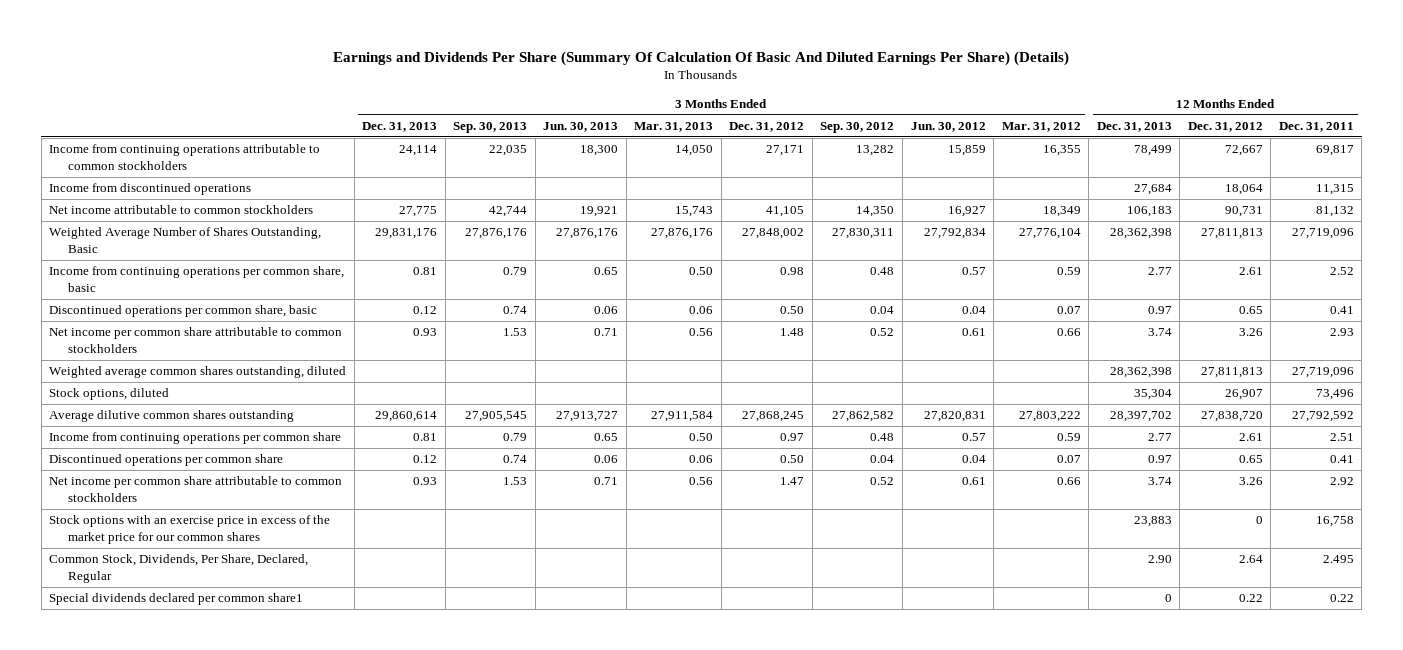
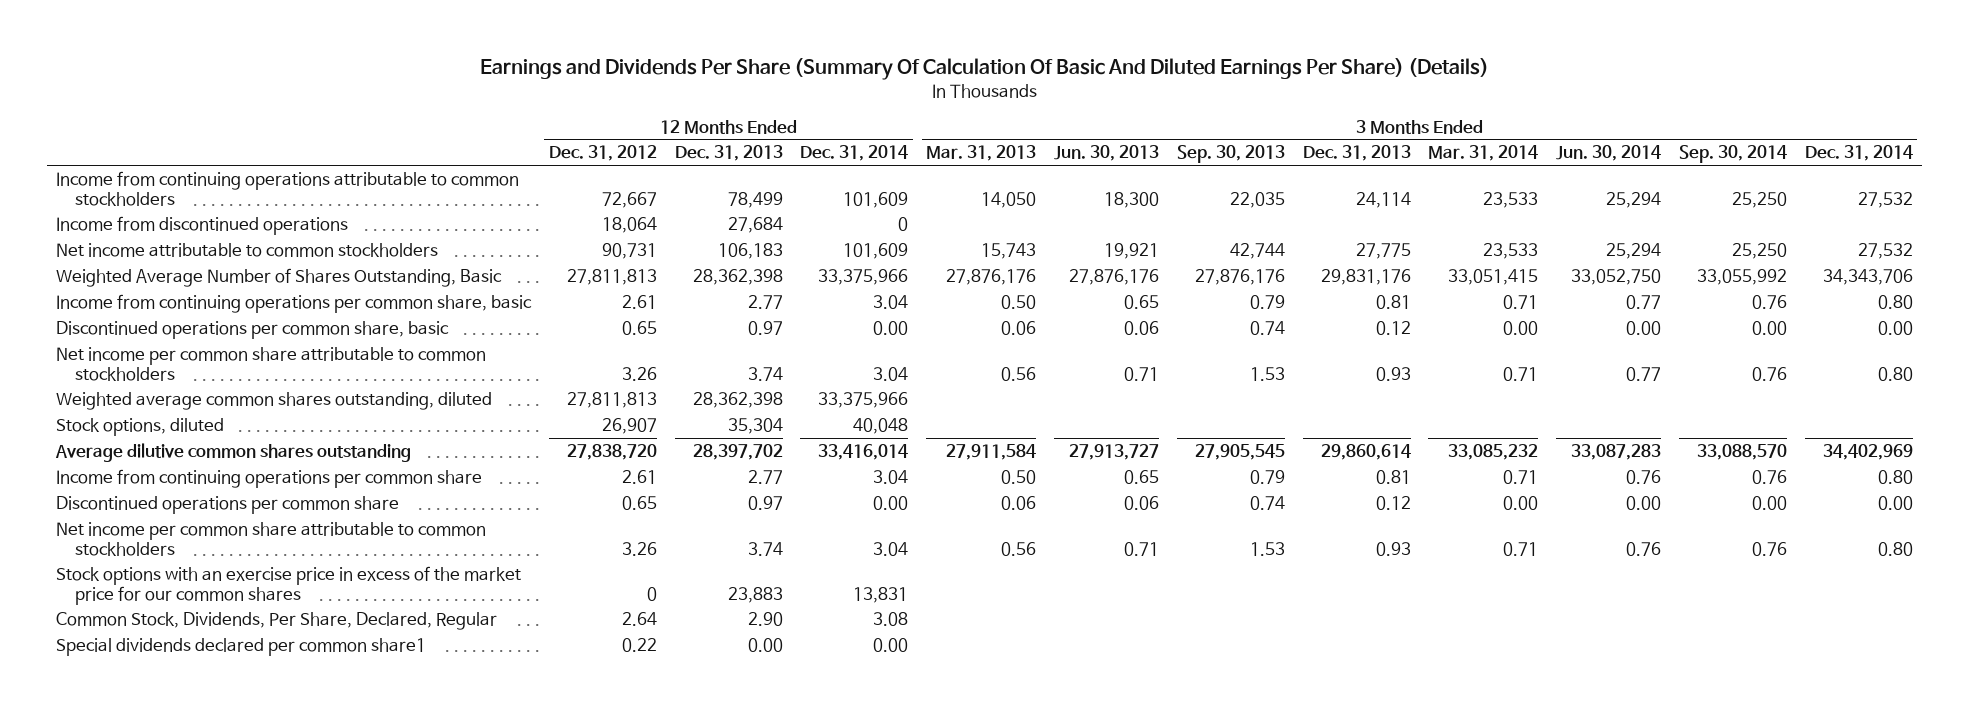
[729,121,805,132] Dec. 31, 2012 -> none
[820,121,895,133] Sep. 30, 2012 -> none
[910,121,986,132] Jun. 30, 2012 -> none
[1001,121,1081,132] Mar. 31, 2012 -> none
[1278,121,1354,132] Dec. 31, 2011 -> none
none -> [800,145,909,162] Dec. 31, 2014
none -> [1428,145,1539,162] Mar. 31, 2014
none -> [1556,145,1662,162] Jun. 30, 2014
none -> [1679,145,1788,164] Sep. 30, 2014
none -> [1804,145,1913,162] Dec. 31, 2014
[1164,594,1172,603] 0 -> [747,638,783,653] 0.00

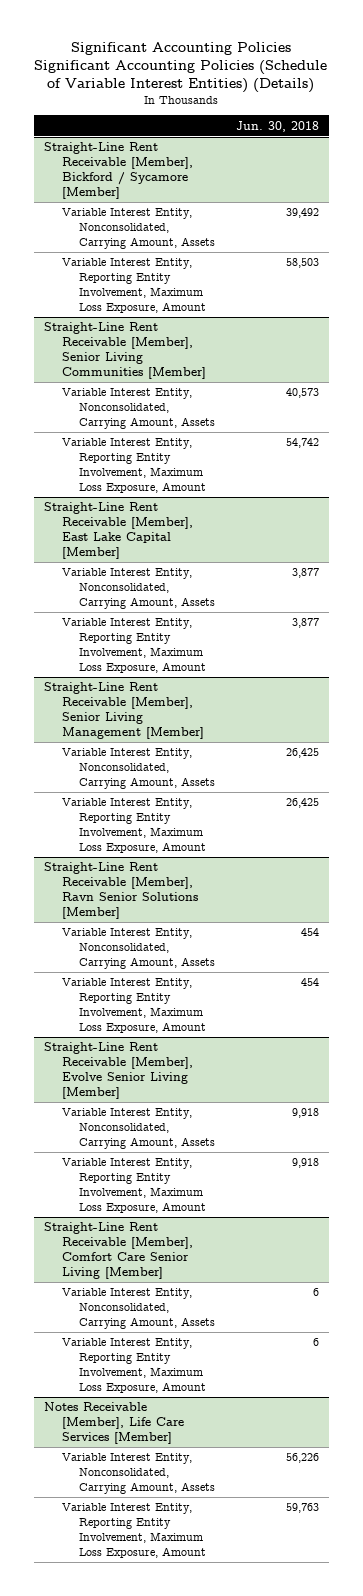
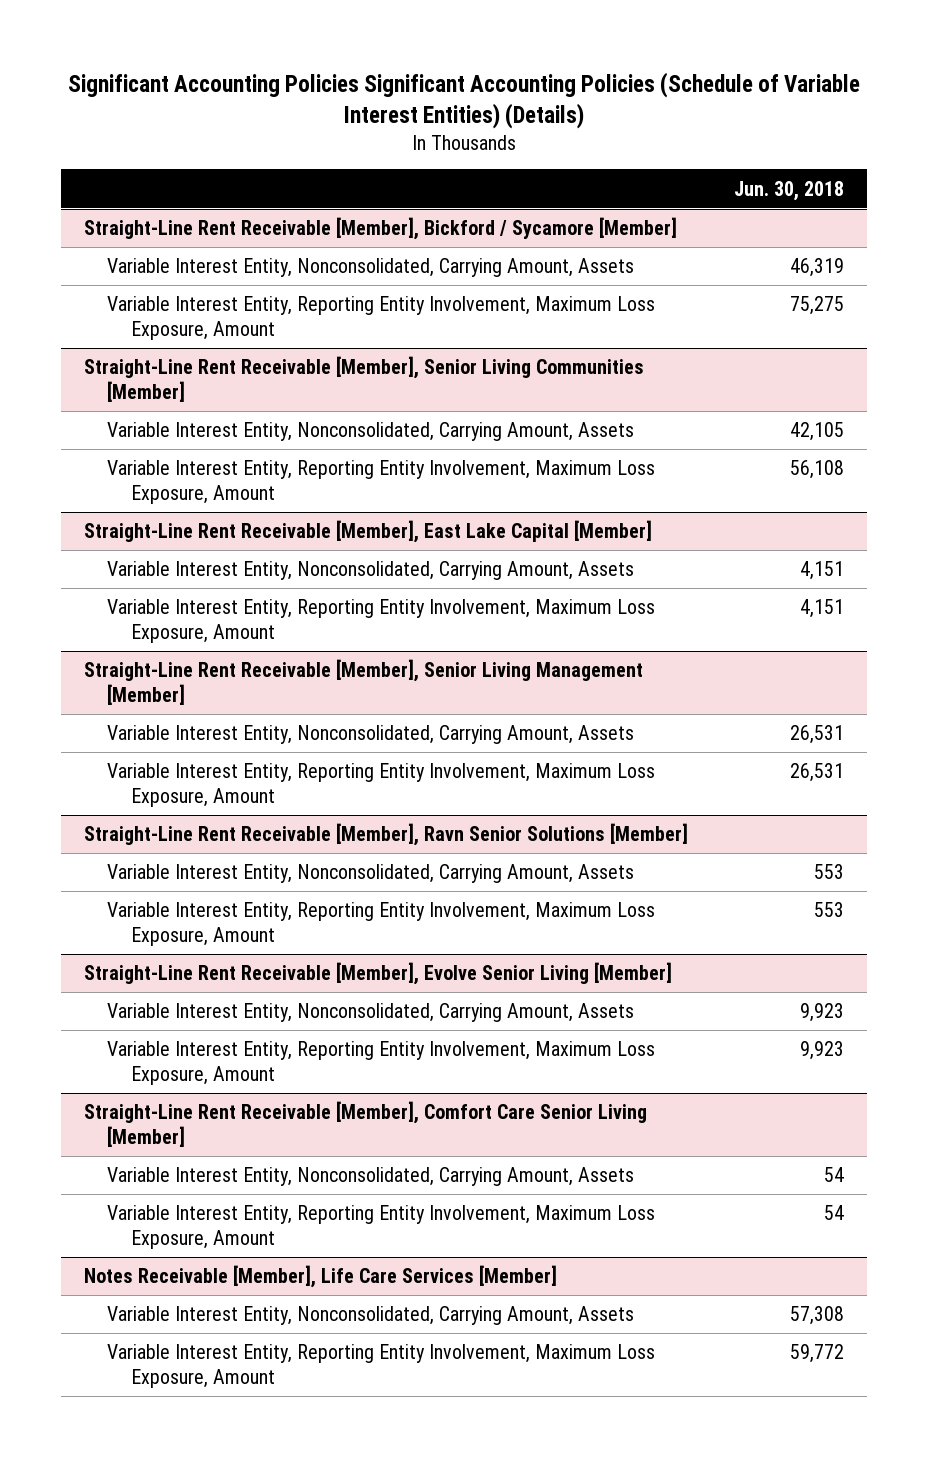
[285,208,319,219] 39,492 -> [790,258,845,278] 46,319
[285,258,319,269] 58,503 -> [790,296,845,316] 75,275
[285,388,319,399] 40,573 -> [790,422,845,442] 42,105
[285,438,319,449] 54,742 -> [790,460,845,480] 56,108
[291,568,319,579] 3,877 -> [800,561,845,581] 4,151
[291,618,319,629] 3,877 -> [800,599,845,619] 4,151
[285,748,319,759] 26,425 -> [790,725,845,745] 26,531
[285,798,319,809] 26,425 -> [790,763,845,783] 26,531
[300,928,319,937] 454 -> [814,864,845,880] 553
[300,978,319,987] 454 -> [814,902,845,918] 553
[291,1108,319,1119] 9,918 -> [800,1003,845,1023] 9,923
[291,1158,319,1169] 9,918 -> [800,1041,845,1061] 9,923
[312,1288,319,1297] 6 -> [824,1167,845,1183] 54
[312,1338,319,1347] 6 -> [824,1205,845,1221] 54
[285,1453,319,1464] 56,226 -> [790,1306,845,1326] 57,308
[285,1503,319,1514] 59,763 -> [790,1344,845,1364] 59,772

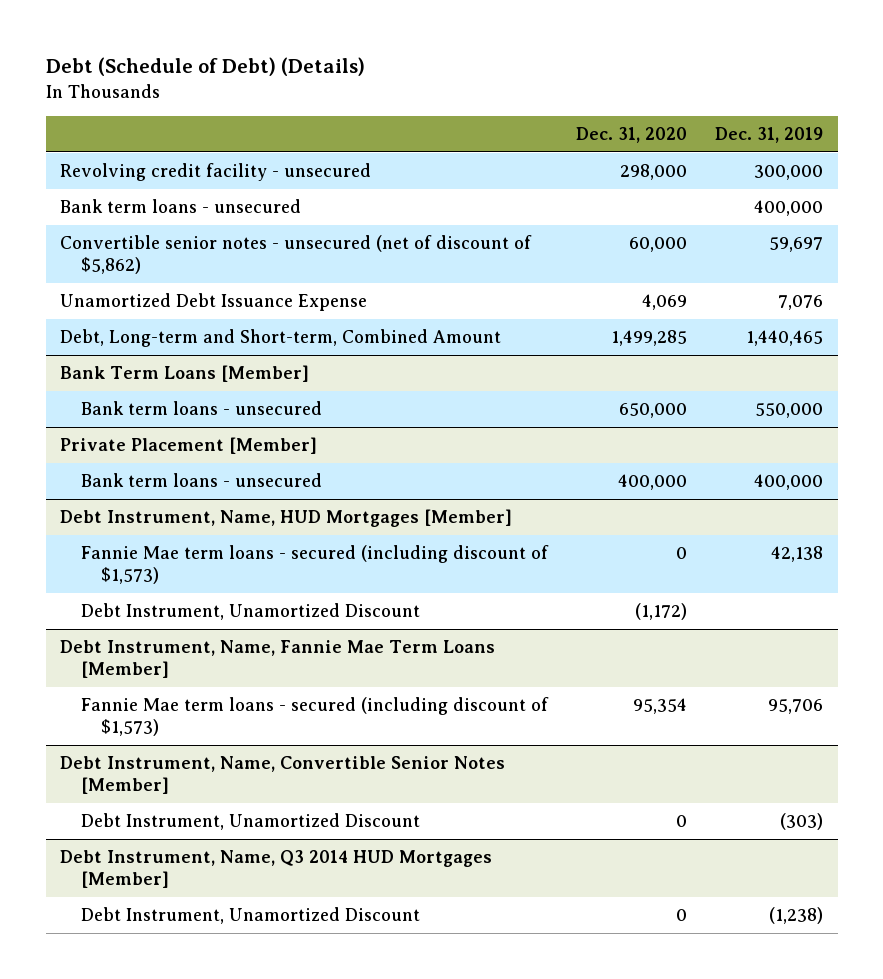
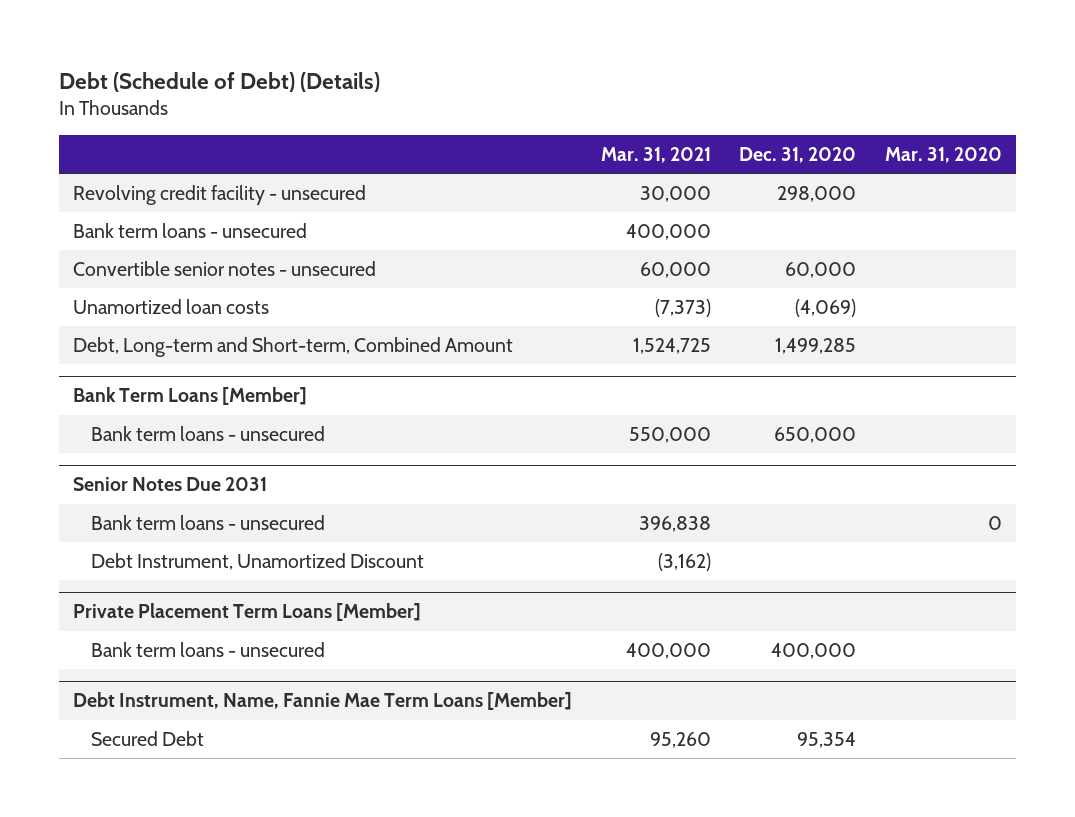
[715,126,824,143] Dec. 31, 2019 -> none
none -> [600,146,711,163] Mar. 31, 2021
none -> [884,146,1002,163] Mar. 31, 2020
[59,293,367,312] Unamortized Debt Issuance Expense -> none
[59,235,532,274] Convertible senior notes - unsecured (net of discount of $5,862) -> [73,261,377,277] Convertible senior notes - unsecured
none -> [73,299,270,315] Unamortized loan costs
none -> [73,477,268,492] Senior Notes Due 2031
none -> [90,515,325,531] Bank term loans - unsecured
none -> [90,553,424,571] Debt Instrument, Unamortized Discount
[59,437,317,455] Private Placement [Member] -> [73,603,422,622] Private Placement Term Loans [Member]
[59,509,512,528] Debt Instrument, Name, HUD Mortgages [Member] -> none
[80,545,549,584] Fannie Mae term loans - secured (including discount of $1,573) -> none
[80,603,420,621] Debt Instrument, Unamortized Discount -> none
[59,756,505,794] Debt Instrument, Name, Convertible Senior Notes [Member] -> none
[80,813,420,831] Debt Instrument, Unamortized Discount -> none
[59,850,492,888] Debt Instrument, Name, Q3 2014 HUD Mortgages [Member] -> none
[80,907,420,925] Debt Instrument, Unamortized Discount -> none
[80,697,549,736] Fannie Mae term loans - secured (including discount of $1,573) -> [90,731,204,747] Secured Debt

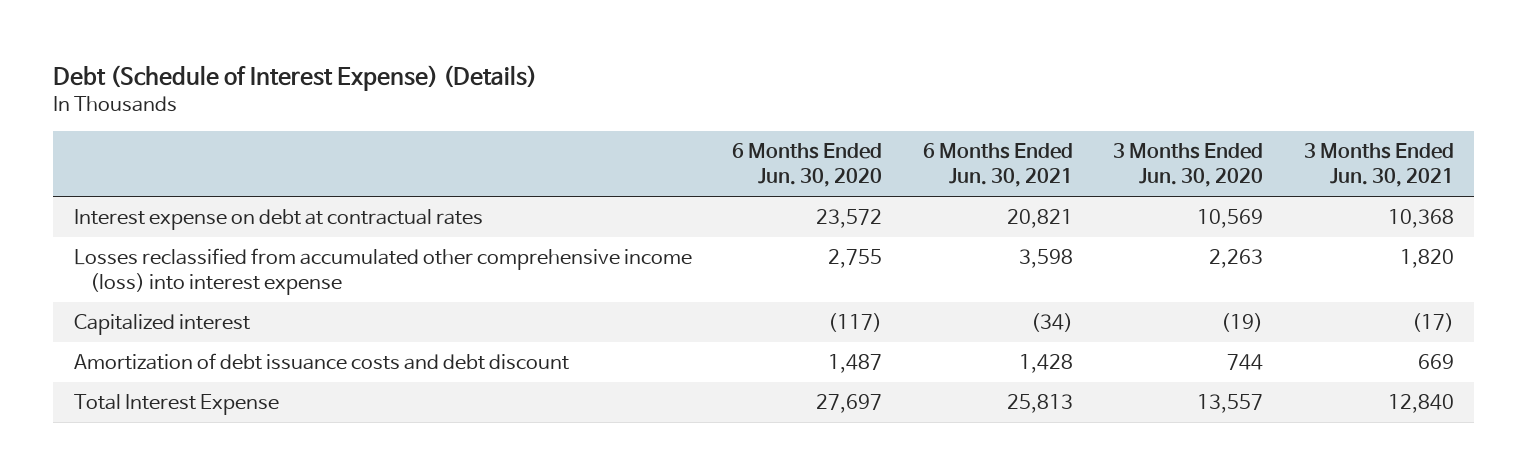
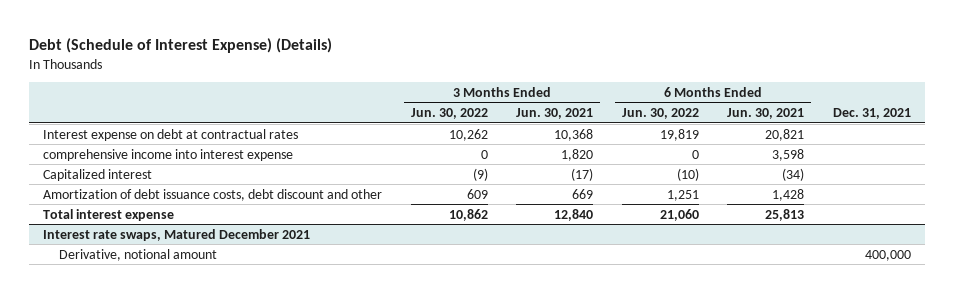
[732,143,883,188] 6 Months Ended Jun. 30, 2020 -> none
[1113,143,1264,188] 3 Months Ended Jun. 30, 2020 -> none
none -> [410,107,488,119] Jun. 30, 2022
none -> [621,107,699,119] Jun. 30, 2022
none -> [832,107,911,119] Dec. 31, 2021
[73,248,692,296] Losses reclassified from accumulated other comprehensive income (loss) into interest expense -> [43,148,294,161] comprehensive income into interest expense
[73,353,569,371] Amortization of debt issuance costs and debt discount -> [43,188,383,201] Amortization of debt issuance costs, debt discount and other
[73,394,279,416] Total Interest Expense -> [43,208,175,221] Total interest expense
none -> [43,228,311,241] Interest rate swaps, Matured December 2021
none -> [59,248,218,261] Derivative, notional amount

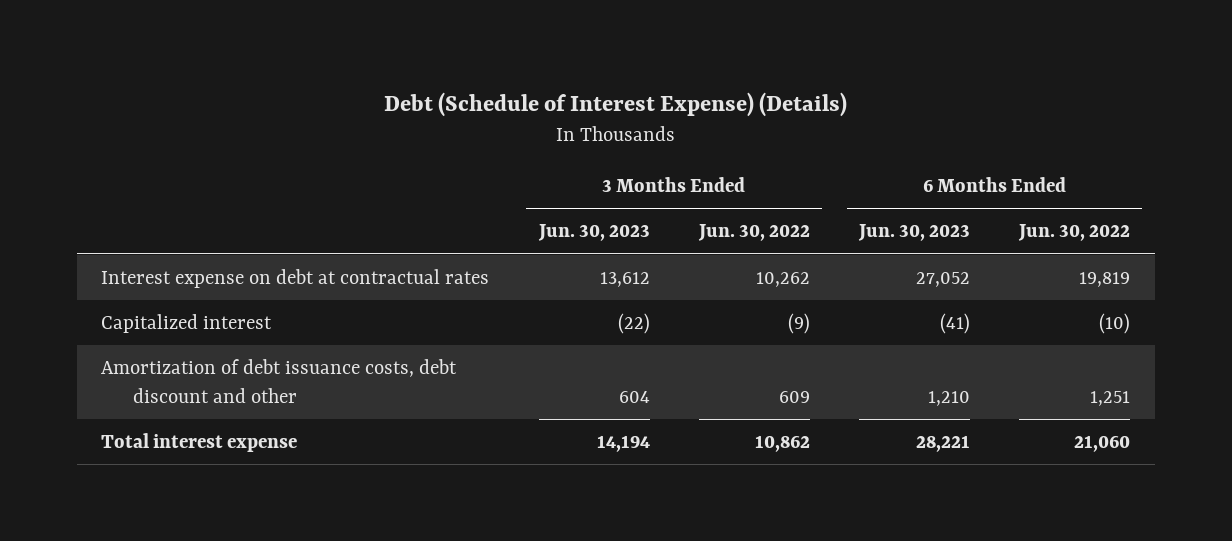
[516,107,594,119] Jun. 30, 2021 -> none
[727,107,805,119] Jun. 30, 2021 -> none
[832,107,911,119] Dec. 31, 2021 -> none
none -> [537,224,650,242] Jun. 30, 2023
none -> [857,224,970,242] Jun. 30, 2023
[43,148,294,161] comprehensive income into interest expense -> none
[43,228,311,241] Interest rate swaps, Matured December 2021 -> none
[59,248,218,261] Derivative, notional amount -> none

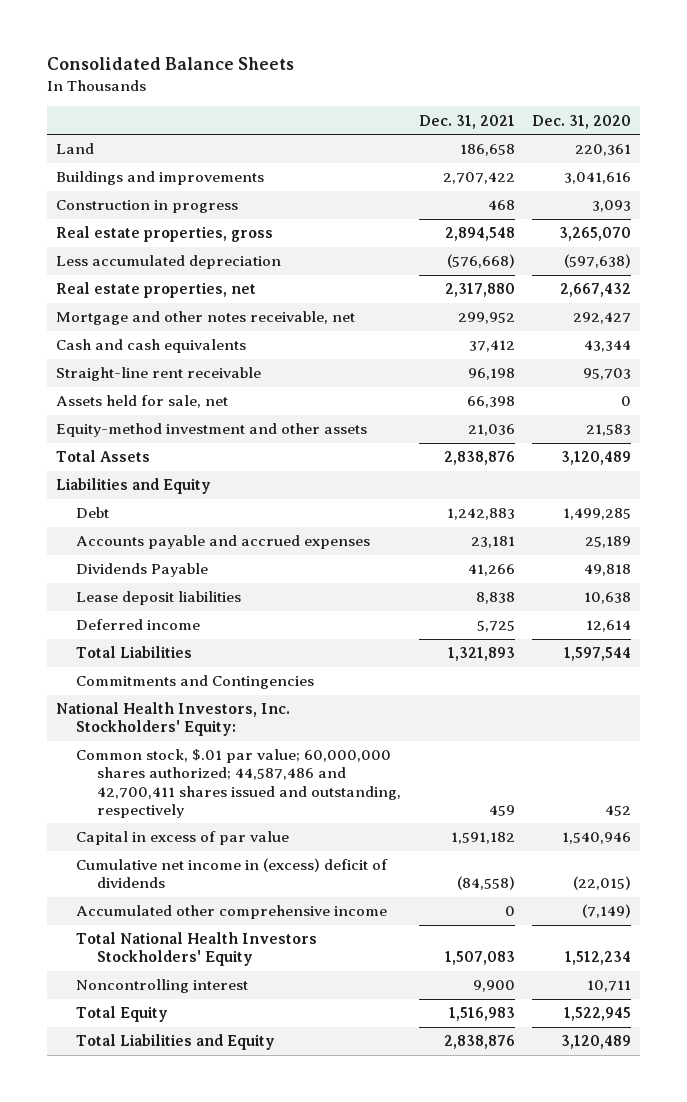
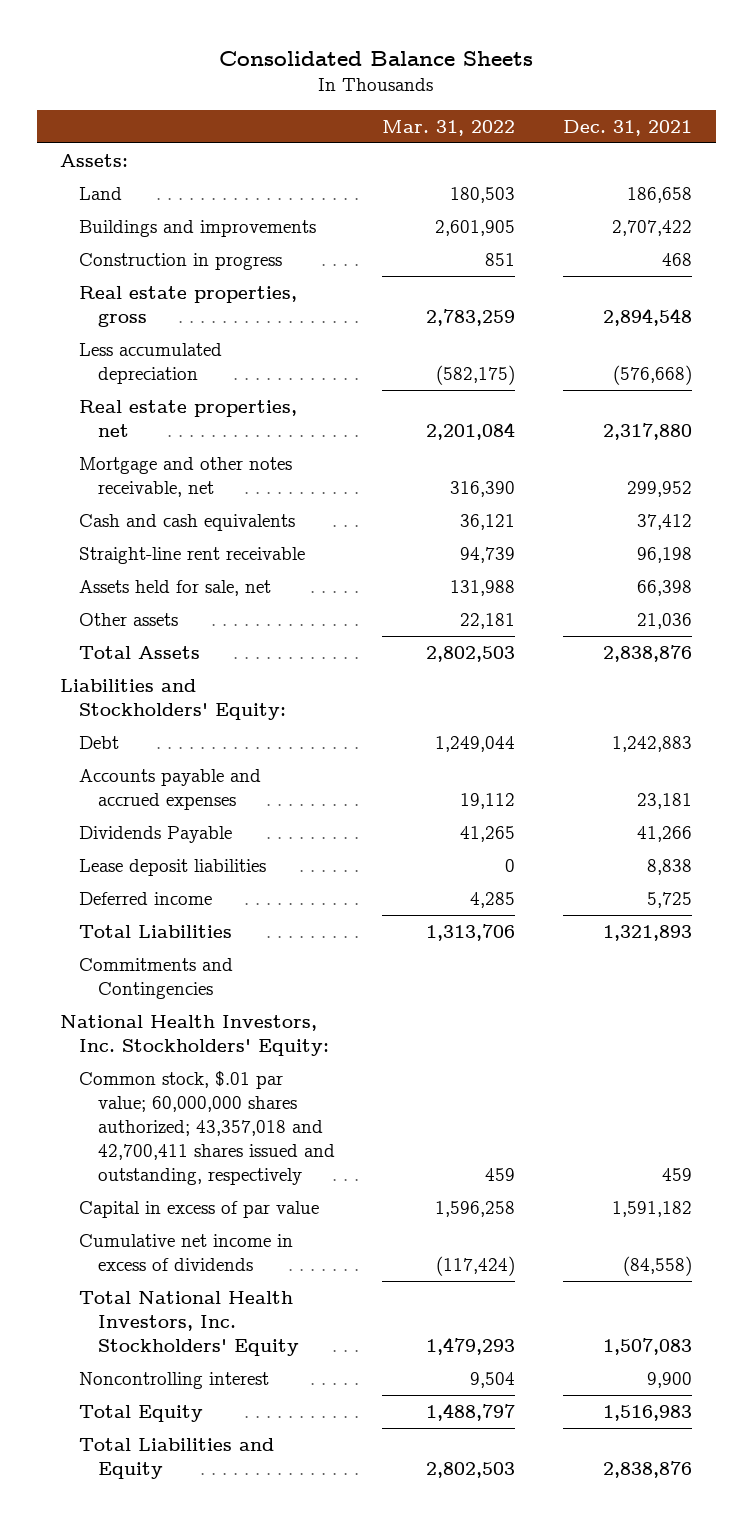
[532,114,632,129] Dec. 31, 2020 -> none
none -> [382,119,516,136] Mar. 31, 2022
none -> [60,154,129,168] Assets:
[55,423,367,438] Equity-method investment and other assets -> [79,613,179,627] Other assets
[55,478,211,495] Liabilities and Equity -> [60,679,287,721] Liabilities and Stockholders' Equity:
[76,749,401,818] Common stock, $.01 par value; 60,000,000 shares authorized; 44,587,486 and 42,700,411 shares issued and outstanding, respectively -> [79,1071,335,1186] Common stock, $.01 par value; 60,000,000 shares authorized; 43,357,018 and 42,700,411 shares issued and outstanding, respectively
[76,905,388,920] Accumulated other comprehensive income -> none
[76,858,389,889] Cumulative net income in (excess) deficit of dividends -> [79,1234,294,1272] Cumulative net income in excess of dividends
[76,932,318,967] Total National Health Investors Stockholders' Equity -> [79,1291,299,1357] Total National Health Investors, Inc. Stockholders' Equity

